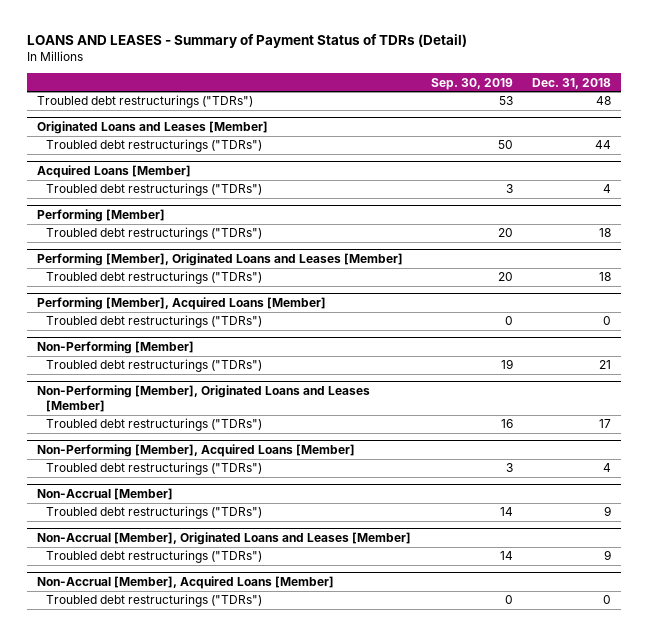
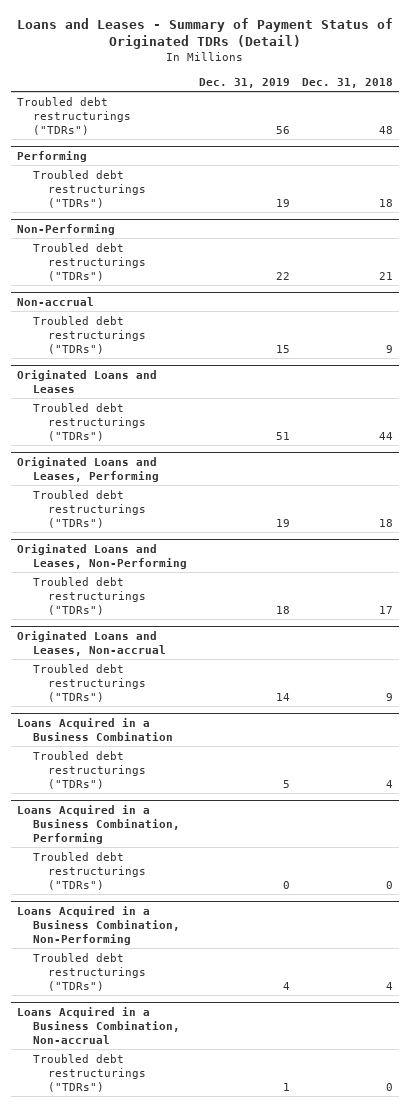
[27,34,468,49] LOANS AND LEASES - Summary of Payment Status of TDRs (Detail) -> [16,17,393,49] Loans and Leases - Summary of Payment Status of Originated TDRs (Detail)
[430,77,513,90] Sep. 30, 2019 -> none
none -> [198,77,290,88] Dec. 31, 2019
[37,121,269,135] Originated Loans and Leases [Member] -> none
[46,139,263,153] Troubled debt restructurings ("TDRs") -> none
[37,165,192,179] Acquired Loans [Member] -> none
[46,183,263,197] Troubled debt restructurings ("TDRs") -> none
[46,227,263,241] Troubled debt restructurings ("TDRs") -> none
[37,253,404,267] Performing [Member], Originated Loans and Leases [Member] -> none
[37,209,166,223] Performing [Member] -> [17,150,88,162] Performing
[37,297,327,311] Performing [Member], Acquired Loans [Member] -> none
[46,315,263,329] Troubled debt restructurings ("TDRs") -> none
[37,341,195,355] Non-Performing [Member] -> [17,223,116,235] Non-Performing
[37,385,371,413] Non-Performing [Member], Originated Loans and Leases [Member] -> none
[46,418,263,432] Troubled debt restructurings ("TDRs") -> none
[37,444,356,458] Non-Performing [Member], Acquired Loans [Member] -> none
[46,462,263,476] Troubled debt restructurings ("TDRs") -> none
[37,488,174,501] Non-Accrual [Member] -> [17,296,95,306] Non-accrual
none -> [17,369,158,393] Originated Loans and Leases
none -> [32,402,146,441] Troubled debt restructurings ("TDRs")
none -> [17,456,159,482] Originated Loans and Leases, Performing
none -> [32,489,146,528] Troubled debt restructurings ("TDRs")
none -> [17,543,187,569] Originated Loans and Leases, Non-Performing
none -> [32,576,146,615] Troubled debt restructurings ("TDRs")
[37,532,412,546] Non-Accrual [Member], Originated Loans and Leases [Member] -> [17,630,166,656] Originated Loans and Leases, Non-accrual
[37,576,335,590] Non-Accrual [Member], Acquired Loans [Member] -> none
none -> [17,717,173,741] Loans Acquired in a Business Combination
none -> [32,750,146,789] Troubled debt restructurings ("TDRs")
none -> [17,804,180,844] Loans Acquired in a Business Combination, Performing
none -> [17,905,180,945] Loans Acquired in a Business Combination, Non-Performing
none -> [32,952,146,991] Troubled debt restructurings ("TDRs")
none -> [17,1006,180,1044] Loans Acquired in a Business Combination, Non-accrual
none -> [32,1053,146,1092] Troubled debt restructurings ("TDRs")

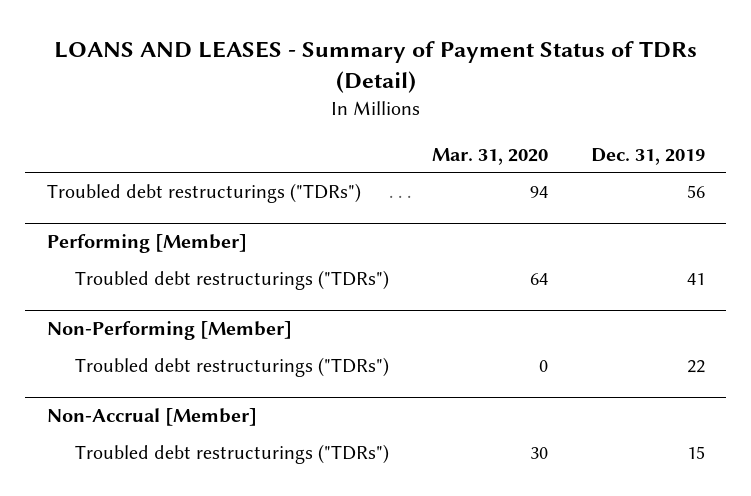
[16,17,393,49] Loans and Leases - Summary of Payment Status of Originated TDRs (Detail) -> [53,40,697,93] LOANS AND LEASES - Summary of Payment Status of TDRs (Detail)
[301,77,393,88] Dec. 31, 2018 -> none
none -> [431,147,548,165] Mar. 31, 2020
[17,150,88,162] Performing -> [46,234,247,254] Performing [Member]
[275,198,290,207] 19 -> [686,272,705,285] 41
[17,223,116,235] Non-Performing -> [46,321,292,341] Non-Performing [Member]
[17,296,95,306] Non-accrual -> [46,408,257,427] Non-Accrual [Member]
[17,369,158,393] Originated Loans and Leases -> none
[32,402,146,441] Troubled debt restructurings ("TDRs") -> none
[17,456,159,482] Originated Loans and Leases, Performing -> none
[32,489,146,528] Troubled debt restructurings ("TDRs") -> none
[17,543,187,569] Originated Loans and Leases, Non-Performing -> none
[32,576,146,615] Troubled debt restructurings ("TDRs") -> none
[17,630,166,656] Originated Loans and Leases, Non-accrual -> none
[32,663,146,702] Troubled debt restructurings ("TDRs") -> none
[17,717,173,741] Loans Acquired in a Business Combination -> none
[32,750,146,789] Troubled debt restructurings ("TDRs") -> none
[17,804,180,844] Loans Acquired in a Business Combination, Performing -> none
[32,851,146,890] Troubled debt restructurings ("TDRs") -> none
[17,905,180,945] Loans Acquired in a Business Combination, Non-Performing -> none
[32,952,146,991] Troubled debt restructurings ("TDRs") -> none
[17,1006,180,1044] Loans Acquired in a Business Combination, Non-accrual -> none
[32,1053,146,1092] Troubled debt restructurings ("TDRs") -> none

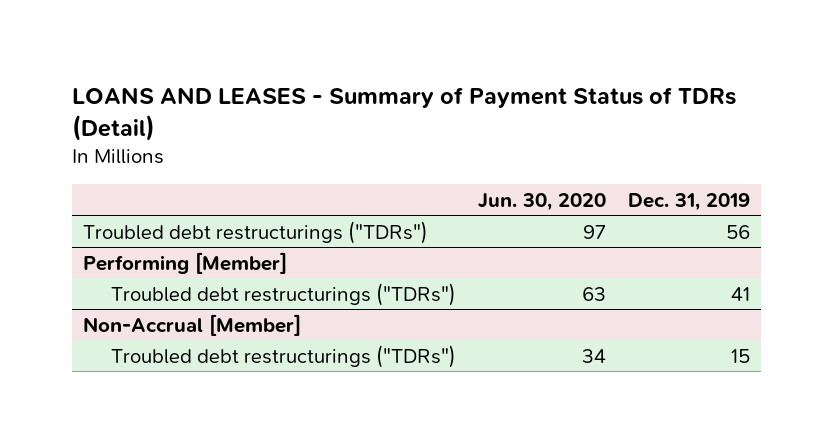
[431,147,548,165] Mar. 31, 2020 -> none
none -> [477,192,606,211] Jun. 30, 2020
[46,321,292,341] Non-Performing [Member] -> none
[75,356,390,377] Troubled debt restructurings ("TDRs") -> none

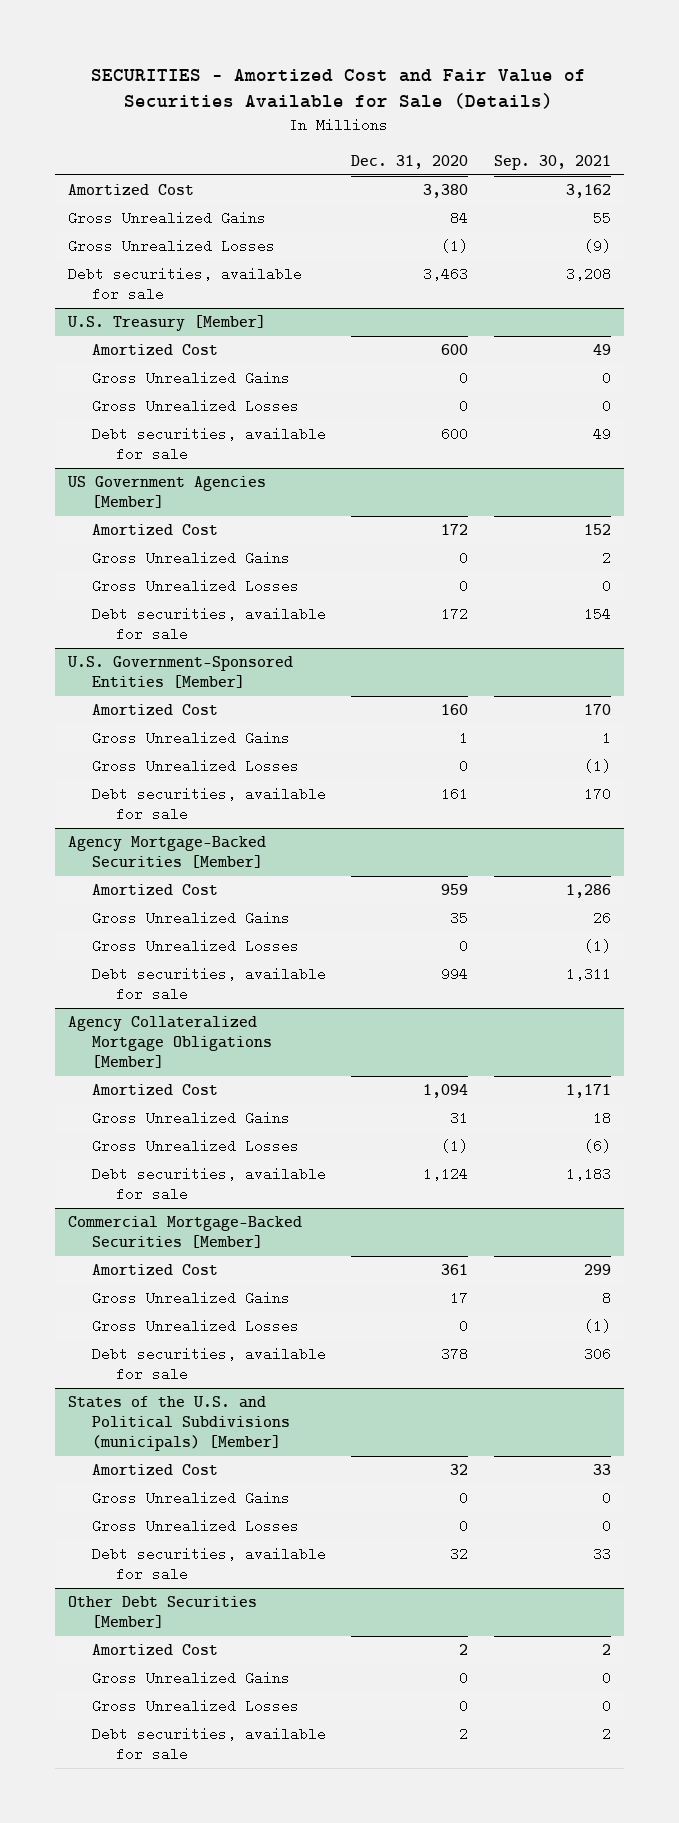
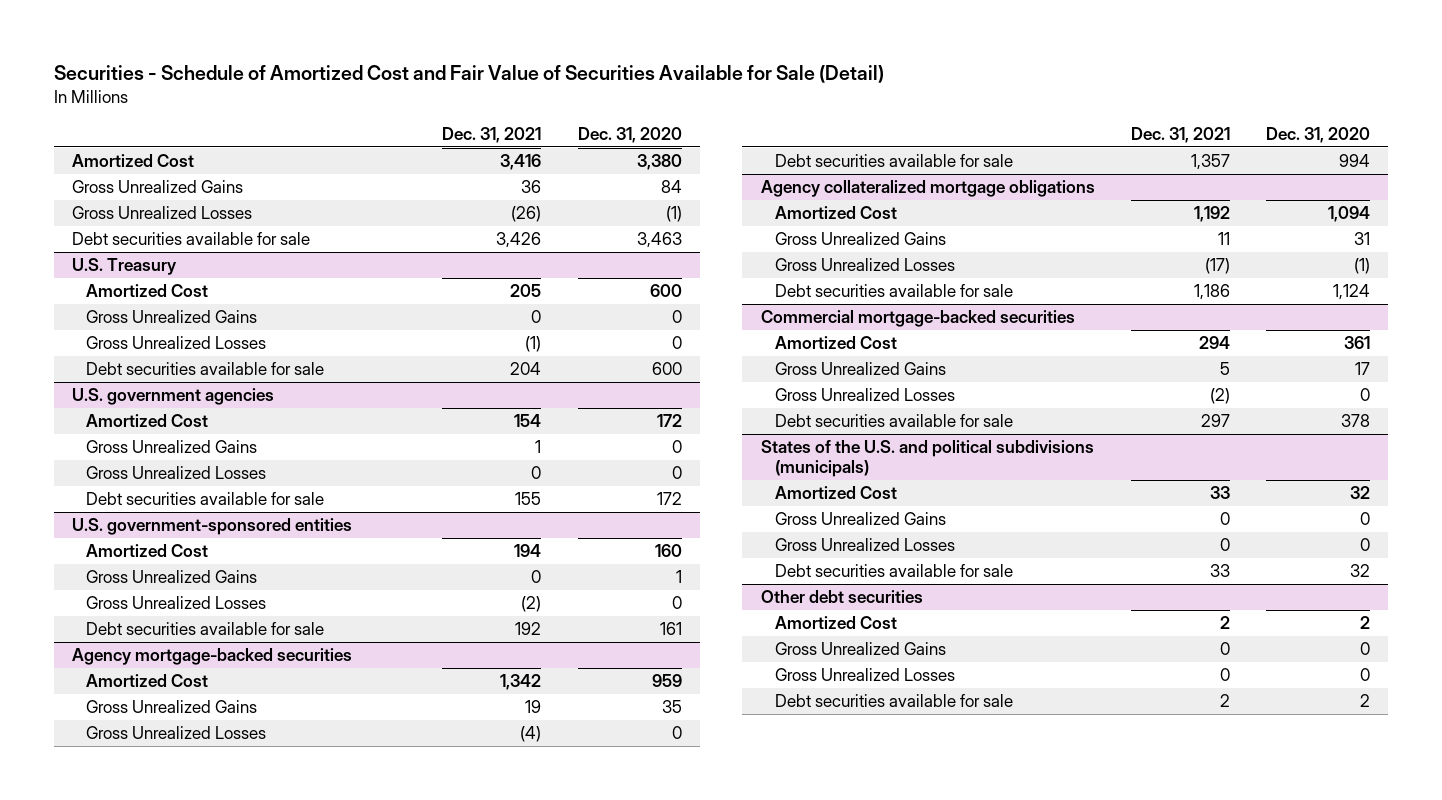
[91,69,587,110] SECURITIES - Amortized Cost and Fair Value of Securities Available for Sale (Details) -> [53,65,884,84] Securities - Schedule of Amortized Cost and Fair Value of Securities Available for Sale (Detail)
[493,154,611,170] Sep. 30, 2021 -> none
none -> [442,126,542,143] Dec. 31, 2021
[67,267,302,301] Debt securities, available for sale -> [72,232,311,246] Debt securities available for sale
[66,315,266,332] U.S. Treasury [Member] -> [72,258,178,276] U.S. Treasury
[91,427,326,461] Debt securities, available for sale -> [86,362,325,376] Debt securities available for sale
[66,476,266,508] US Government Agencies [Member] -> [72,388,275,406] U.S. government agencies
[91,607,326,641] Debt securities, available for sale -> [86,492,325,506] Debt securities available for sale
[66,656,293,688] U.S. Government-Sponsored Entities [Member] -> [72,518,353,536] U.S. government-sponsored entities
[91,787,326,821] Debt securities, available for sale -> [86,622,325,636] Debt securities available for sale
[67,836,266,868] Agency Mortgage-Backed Securities [Member] -> [72,648,353,666] Agency mortgage-backed securities
[91,967,326,1001] Debt securities, available for sale -> [774,154,1013,168] Debt securities available for sale
[67,1016,272,1068] Agency Collateralized Mortgage Obligations [Member] -> [760,180,1095,198] Agency collateralized mortgage obligations
[91,1167,326,1201] Debt securities, available for sale -> [774,284,1013,298] Debt securities available for sale
[67,1216,302,1248] Commercial Mortgage-Backed Securities [Member] -> [760,310,1075,328] Commercial mortgage-backed securities
[91,1347,326,1381] Debt securities, available for sale -> [774,414,1013,428] Debt securities available for sale
[67,1396,290,1451] States of the U.S. and Political Subdivisions (municipals) [Member] -> [760,440,1094,478] States of the U.S. and political subdivisions (municipals)
[91,1547,326,1581] Debt securities, available for sale -> [774,564,1013,578] Debt securities available for sale
[67,1596,257,1628] Other Debt Securities [Member] -> [760,590,923,604] Other debt securities
[91,1727,326,1761] Debt securities, available for sale -> [774,694,1013,708] Debt securities available for sale

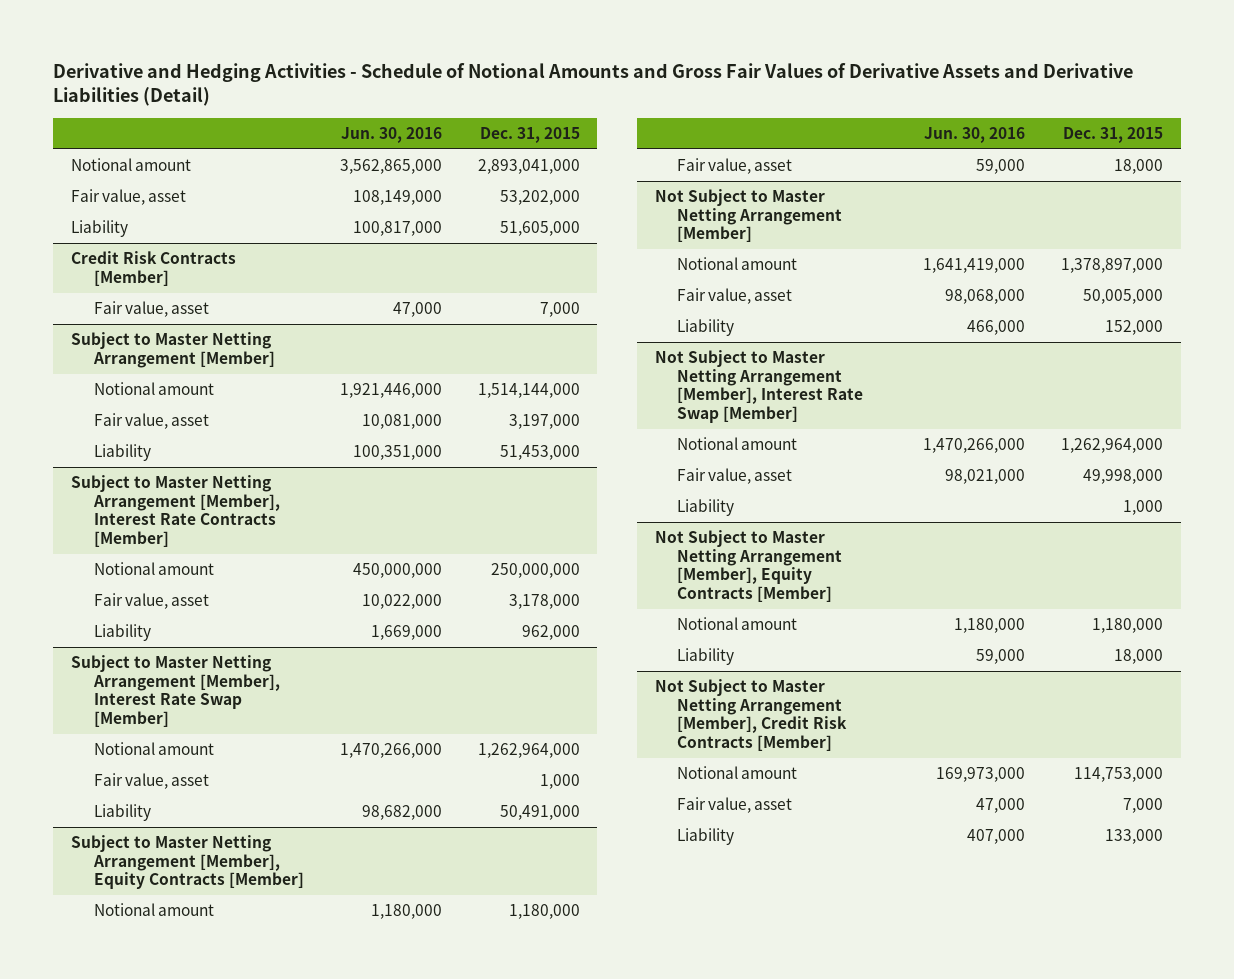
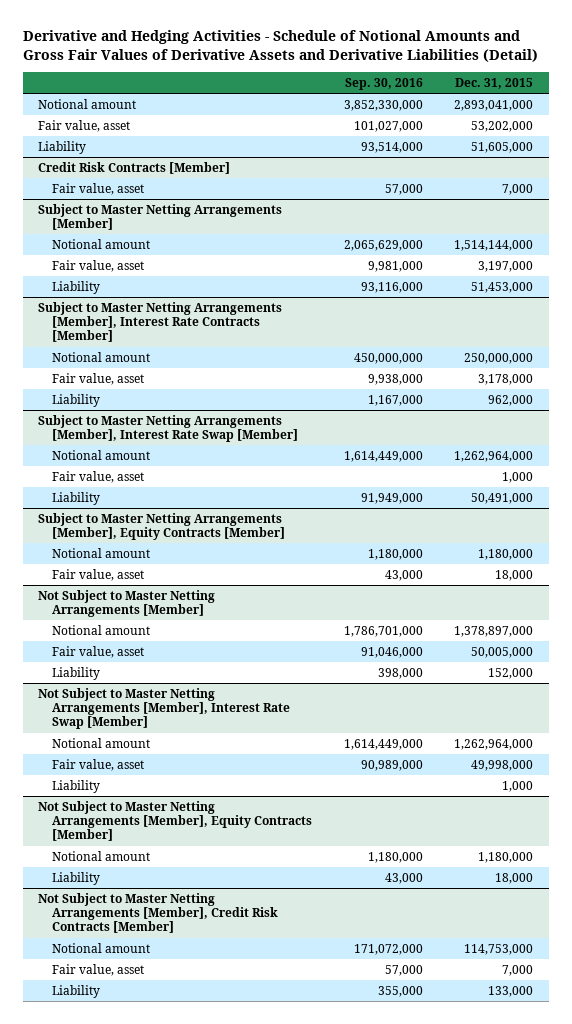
[340,127,442,144] Jun. 30, 2016 -> none
none -> [344,78,423,91] Sep. 30, 2016
[71,332,276,368] Subject to Master Netting Arrangement [Member] -> [38,203,283,231] Subject to Master Netting Arrangements [Member]
[71,475,281,548] Subject to Master Netting Arrangement [Member], Interest Rate Contracts [Member] -> [38,301,283,343] Subject to Master Netting Arrangements [Member], Interest Rate Contracts [Member]
[71,655,281,728] Subject to Master Netting Arrangement [Member], Interest Rate Swap [Member] -> [38,414,299,443] Subject to Master Netting Arrangements [Member], Interest Rate Swap [Member]
[71,835,305,890] Subject to Master Netting Arrangement [Member], Equity Contracts [Member] -> [38,512,286,541] Subject to Master Netting Arrangements [Member], Equity Contracts [Member]
[654,189,843,243] Not Subject to Master Netting Arrangement [Member] -> [38,589,216,618] Not Subject to Master Netting Arrangements [Member]
[654,350,864,424] Not Subject to Master Netting Arrangement [Member], Interest Rate Swap [Member] -> [38,687,291,730] Not Subject to Master Netting Arrangements [Member], Interest Rate Swap [Member]
[654,530,843,603] Not Subject to Master Netting Arrangement [Member], Equity Contracts [Member] -> [38,800,313,842] Not Subject to Master Netting Arrangements [Member], Equity Contracts [Member]
[654,679,848,752] Not Subject to Master Netting Arrangement [Member], Credit Risk Contracts [Member] -> [38,892,279,934] Not Subject to Master Netting Arrangements [Member], Credit Risk Contracts [Member]

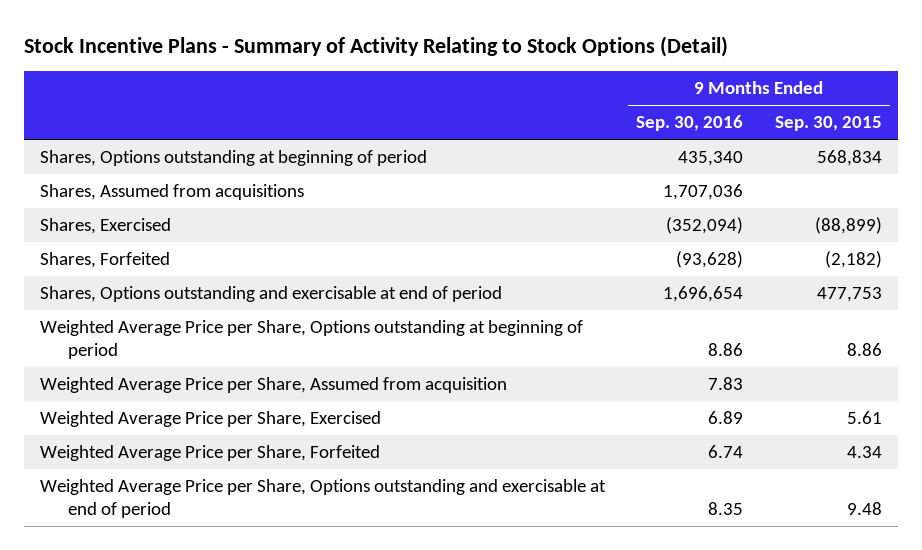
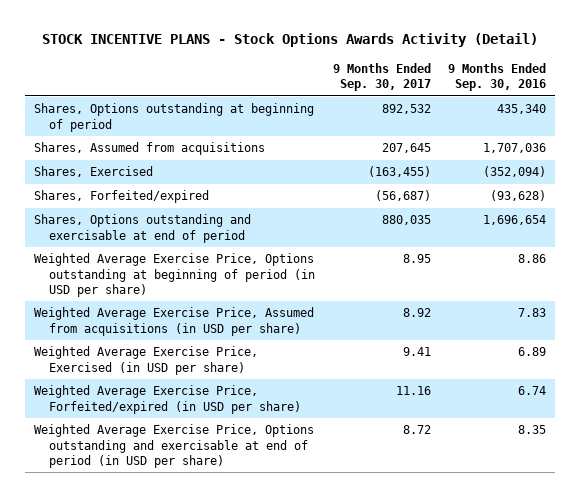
[23,35,728,57] Stock Incentive Plans - Summary of Activity Relating to Stock Options (Detail) -> [42,33,539,48] STOCK INCENTIVE PLANS - Stock Options Awards Activity (Detail)
[775,116,883,132] Sep. 30, 2015 -> none
none -> [332,62,431,91] 9 Months Ended Sep. 30, 2017
[39,252,170,269] Shares, Forfeited -> [34,190,210,204] Shares, Forfeited/expired
[39,320,583,360] Weighted Average Price per Share, Options outstanding at beginning of period -> [34,253,316,297] Weighted Average Exercise Price, Options outstanding at beginning of period (in USD per share)
[39,377,507,394] Weighted Average Price per Share, Assumed from acquisition -> [34,307,315,336] Weighted Average Exercise Price, Assumed from acquisitions (in USD per share)
[39,411,381,428] Weighted Average Price per Share, Exercised -> [34,346,259,375] Weighted Average Exercise Price, Exercised (in USD per share)
[39,445,380,462] Weighted Average Price per Share, Forfeited -> [34,385,302,414] Weighted Average Exercise Price, Forfeited/expired (in USD per share)
[39,479,606,519] Weighted Average Price per Share, Options outstanding and exercisable at end of period -> [34,424,315,468] Weighted Average Exercise Price, Options outstanding and exercisable at end of period (in USD per share)

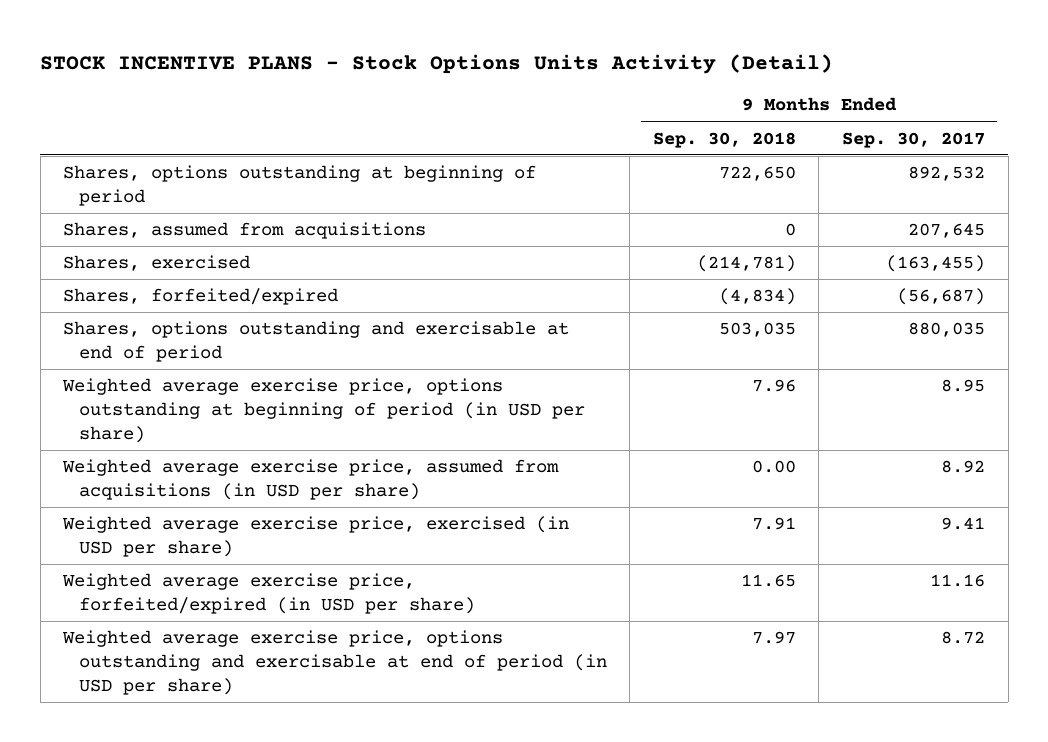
[42,33,539,48] STOCK INCENTIVE PLANS - Stock Options Awards Activity (Detail) -> [40,54,834,75] STOCK INCENTIVE PLANS - Stock Options Units Activity (Detail)
[448,62,547,91] 9 Months Ended Sep. 30, 2016 -> none
none -> [652,131,796,148] Sep. 30, 2018
[34,103,315,132] Shares, Options outstanding at beginning of period -> [63,165,537,206] Shares, options outstanding at beginning of period
[34,142,266,156] Shares, Assumed from acquisitions -> [63,222,427,240] Shares, assumed from acquisitions
[34,166,154,178] Shares, Exercised -> [63,255,251,272] Shares, exercised
[34,190,210,204] Shares, Forfeited/expired -> [63,288,339,306] Shares, forfeited/expired
[34,214,252,243] Shares, Options outstanding and exercisable at end of period -> [63,321,570,362] Shares, options outstanding and exercisable at end of period
[34,253,316,297] Weighted Average Exercise Price, Options outstanding at beginning of period (in USD per share) -> [62,378,585,443] Weighted average exercise price, options outstanding at beginning of period (in USD per share)
[34,307,315,336] Weighted Average Exercise Price, Assumed from acquisitions (in USD per share) -> [62,459,560,500] Weighted average exercise price, assumed from acquisitions (in USD per share)
[34,346,259,375] Weighted Average Exercise Price, Exercised (in USD per share) -> [62,516,570,557] Weighted average exercise price, exercised (in USD per share)
[34,385,302,414] Weighted Average Exercise Price, Forfeited/expired (in USD per share) -> [62,573,475,614] Weighted average exercise price, forfeited/expired (in USD per share)
[34,424,315,468] Weighted Average Exercise Price, Options outstanding and exercisable at end of period (in USD per share) -> [62,630,607,695] Weighted average exercise price, options outstanding and exercisable at end of period (in USD per share)

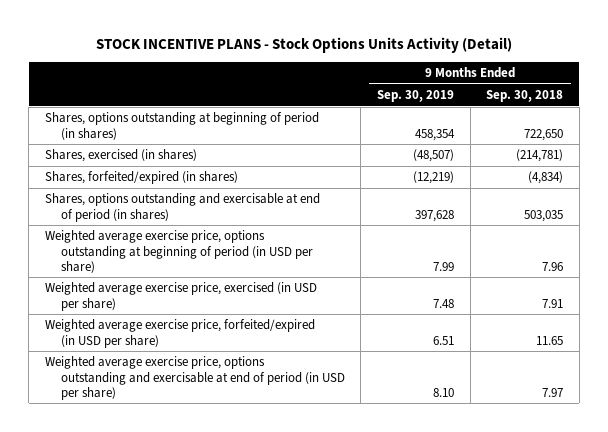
[842,131,986,148] Sep. 30, 2017 -> none
none -> [377,89,455,102] Sep. 30, 2019
[63,222,427,240] Shares, assumed from acquisitions -> none
[63,165,537,206] Shares, options outstanding at beginning of period -> [45,112,320,140] Shares, options outstanding at beginning of period (in shares)
[63,255,251,272] Shares, exercised -> [45,149,198,163] Shares, exercised (in shares)
[63,288,339,306] Shares, forfeited/expired -> [45,171,239,185] Shares, forfeited/expired (in shares)
[63,321,570,362] Shares, options outstanding and exercisable at end of period -> [45,193,321,222] Shares, options outstanding and exercisable at end of period (in shares)
[62,459,560,500] Weighted average exercise price, assumed from acquisitions (in USD per share) -> none

